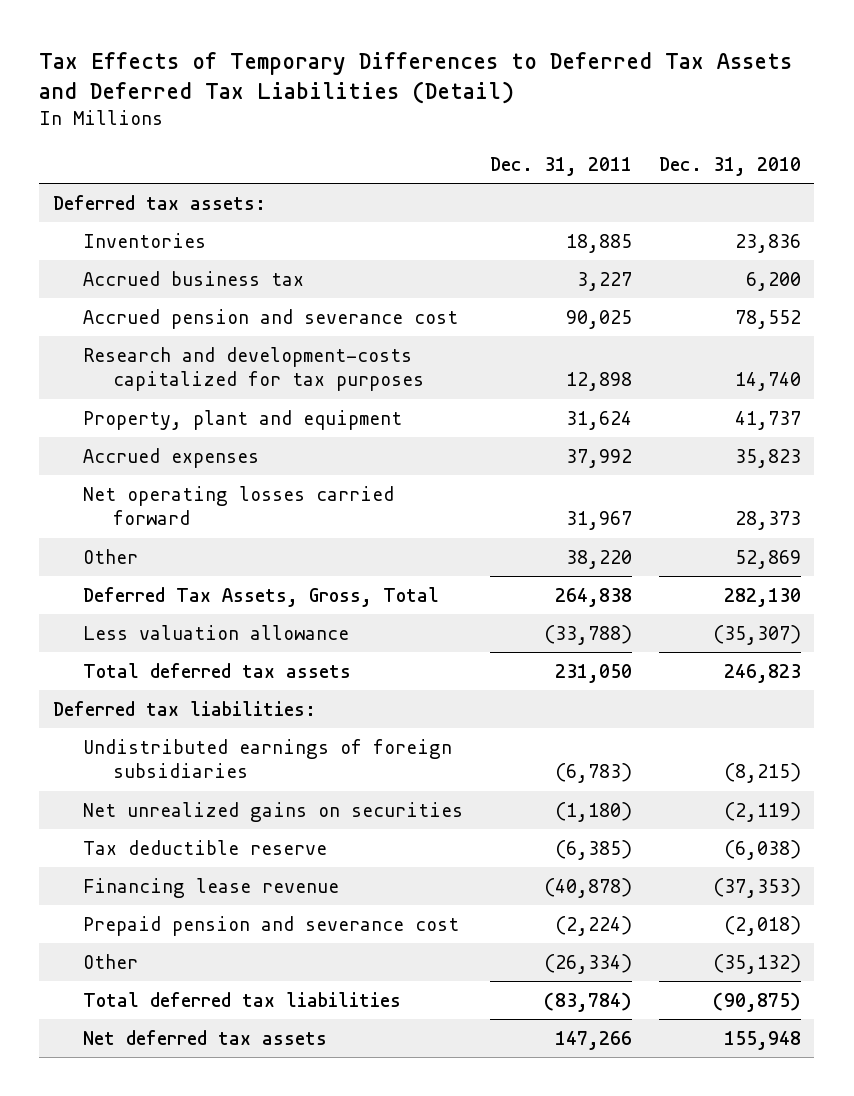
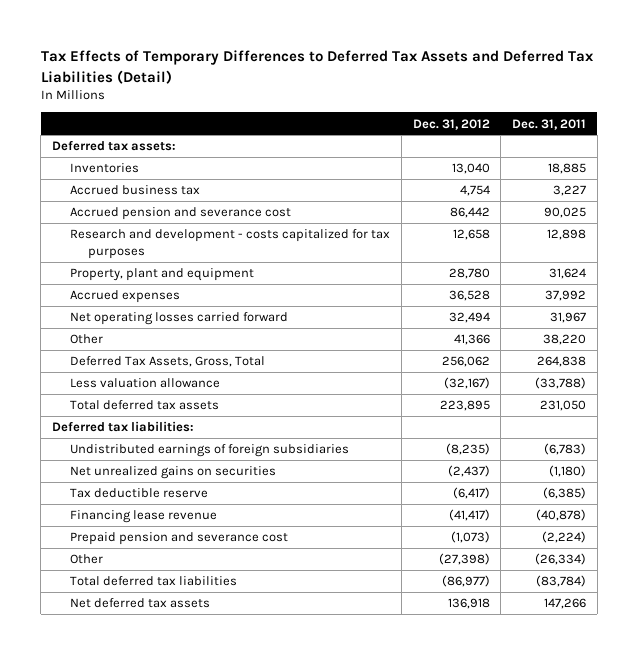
[658,156,801,176] Dec. 31, 2010 -> none
none -> [412,118,490,130] Dec. 31, 2012
[82,346,424,392] Research and development-costs capitalized for tax purposes -> [69,229,390,260] Research and development - costs capitalized for tax purposes

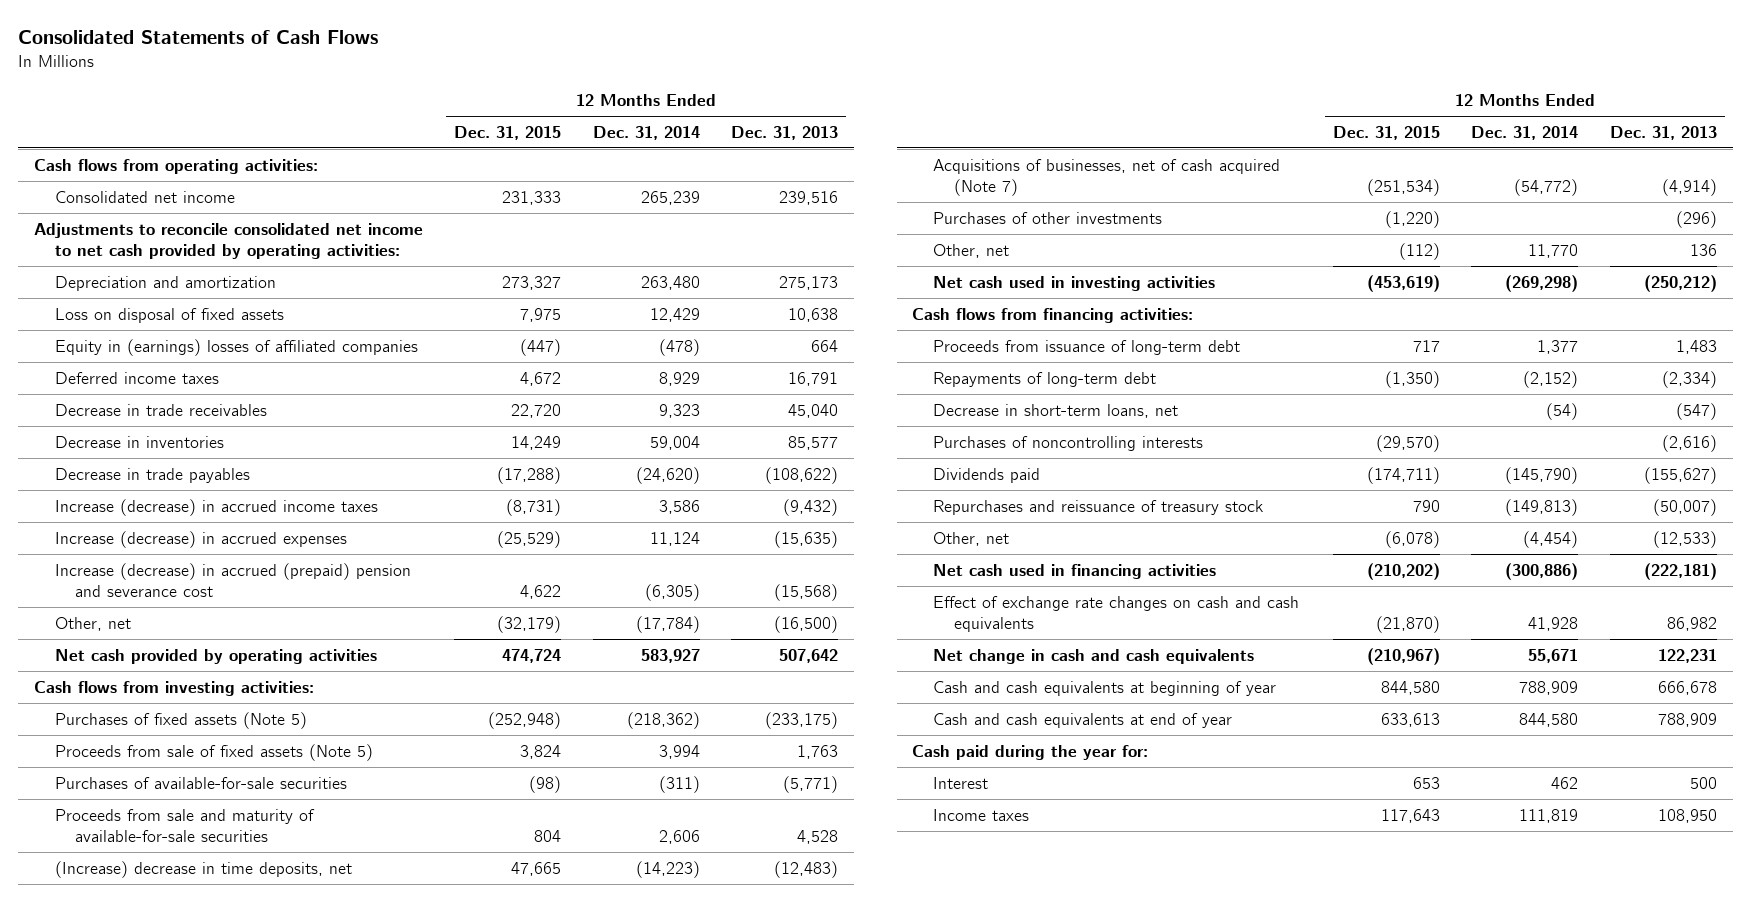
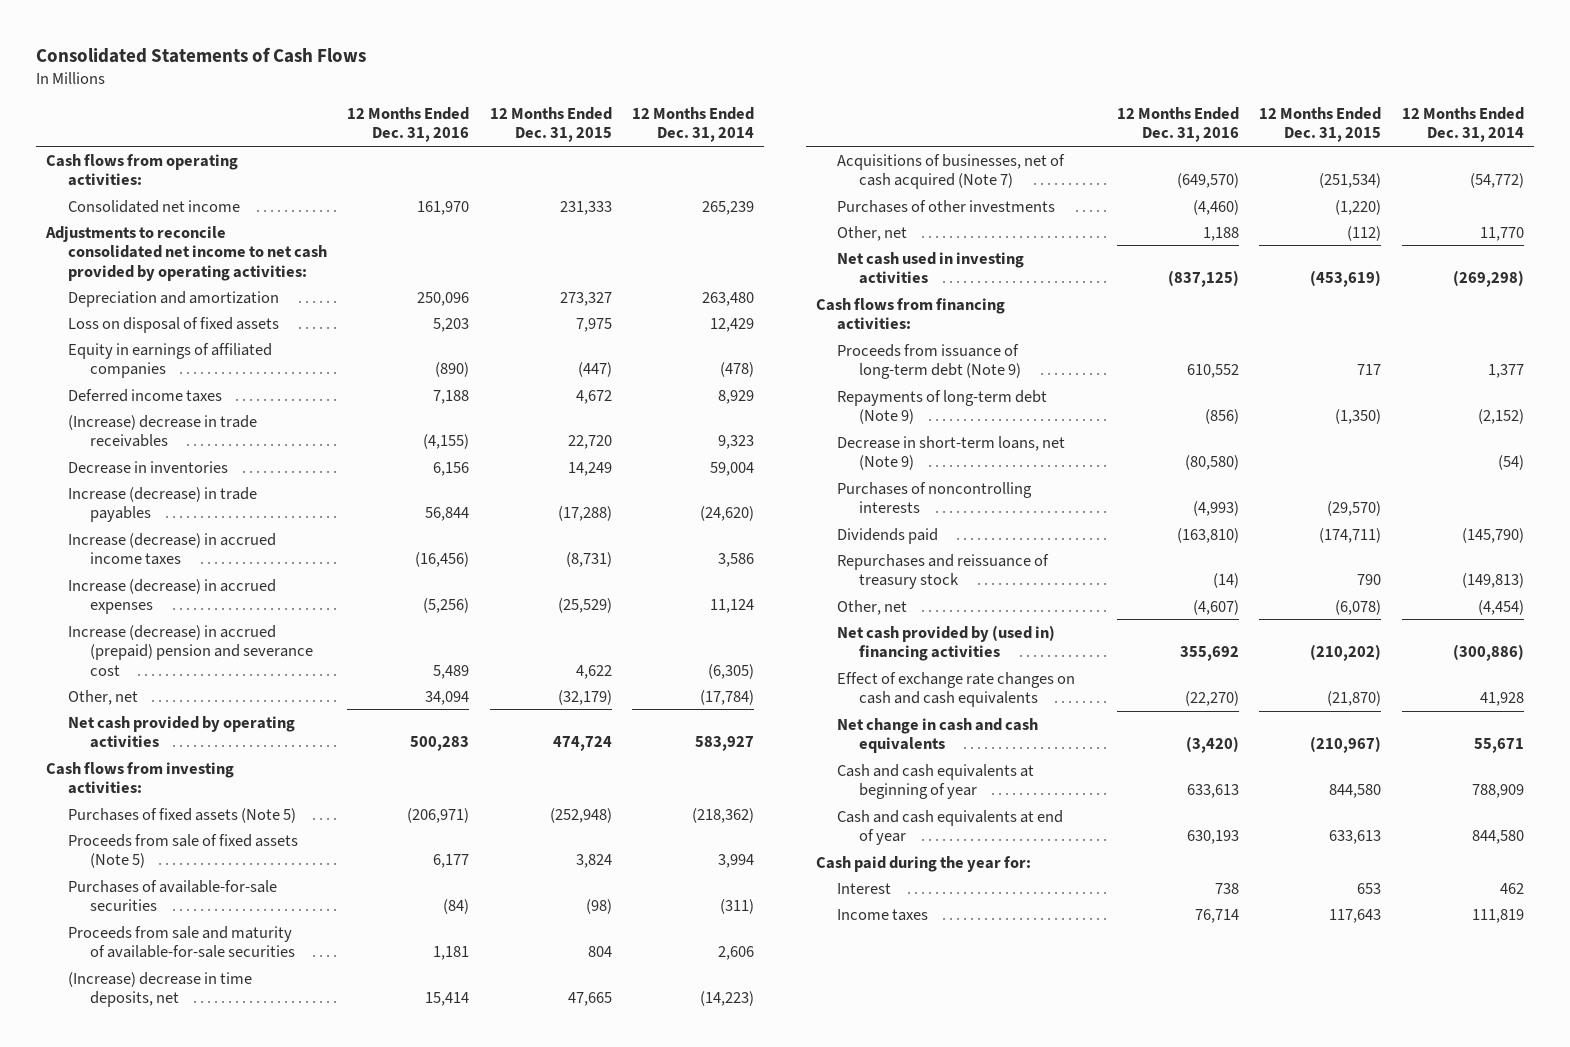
[731,125,839,140] Dec. 31, 2013 -> none
none -> [347,106,470,143] 12 Months Ended Dec. 31, 2016
[54,338,418,356] Equity in (earnings) losses of affiliated companies -> [67,342,272,379] Equity in earnings of affiliated companies
[54,403,267,416] Decrease in trade receivables -> [67,414,257,448] (Increase) decrease in trade receivables
[54,467,250,483] Decrease in trade payables -> [67,486,257,523] Increase (decrease) in trade payables
[933,339,1241,355] Proceeds from issuance of long-term debt -> [837,343,1022,380] Proceeds from issuance of long-term debt (Note 9)
[933,371,1157,387] Repayments of long-term debt -> [837,389,1048,425] Repayments of long-term debt (Note 9)
[933,403,1179,418] Decrease in short-term loans, net -> [837,435,1066,471] Decrease in short-term loans, net (Note 9)
[933,563,1217,579] Net cash used in financing activities -> [837,624,1056,662] Net cash provided by (used in) financing activities

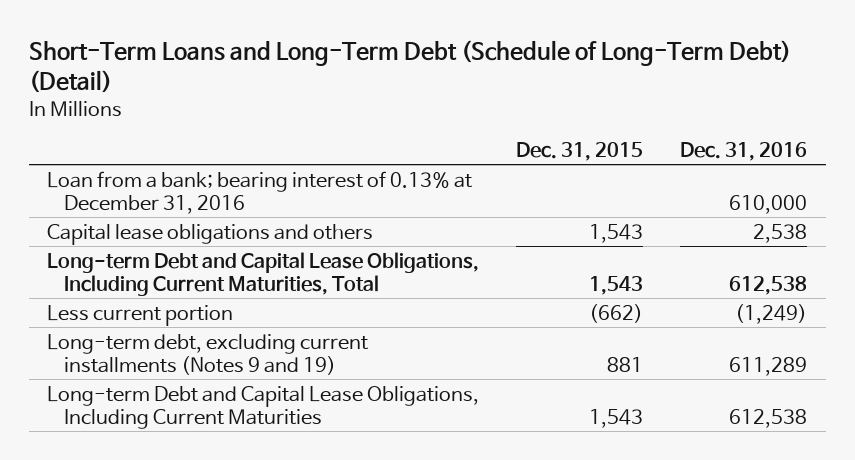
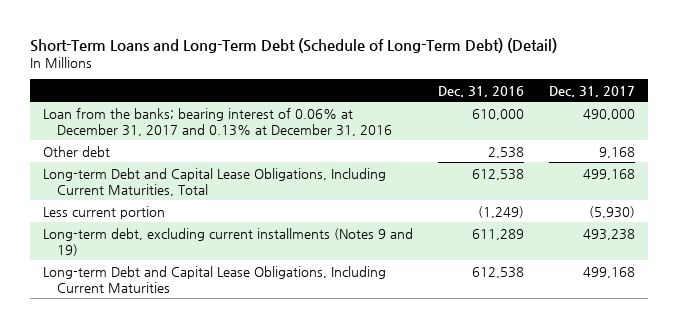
[516,141,644,161] Dec. 31, 2015 -> none
none -> [549,85,636,97] Dec. 31, 2017
[47,170,473,214] Loan from a bank; bearing interest of 0.13% at December 31, 2016 -> [42,107,392,136] Loan from the banks; bearing interest of 0.06% at December 31, 2017 and 0.13% at December 31, 2016
[47,223,374,245] Capital lease obligations and others -> [42,145,110,157] Other debt

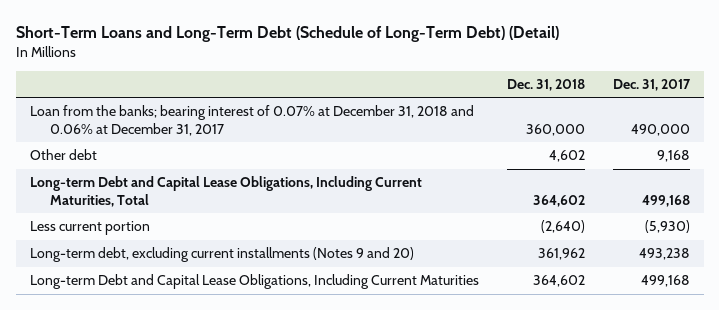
[438,85,525,97] Dec. 31, 2016 -> none
none -> [506,79,585,92] Dec. 31, 2018
[42,107,392,136] Loan from the banks; bearing interest of 0.06% at December 31, 2017 and 0.13% at December 31, 2016 -> [29,105,474,137] Loan from the banks; bearing interest of 0.07% at December 31, 2018 and 0.06% at December 31, 2017
[42,227,413,256] Long-term debt, excluding current installments (Notes 9 and 19) -> [29,247,414,263] Long-term debt, excluding current installments (Notes 9 and 20)

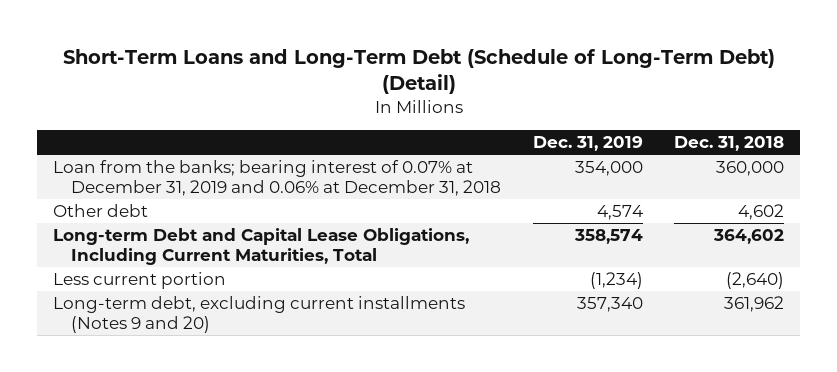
[612,79,691,92] Dec. 31, 2017 -> none
none -> [532,135,643,151] Dec. 31, 2019
[29,105,474,137] Loan from the banks; bearing interest of 0.07% at December 31, 2018 and 0.06% at December 31, 2017 -> [53,160,502,196] Loan from the banks; bearing interest of 0.07% at December 31, 2019 and 0.06% at December 31, 2018
[29,274,479,290] Long-term Debt and Capital Lease Obligations, Including Current Maturities -> none

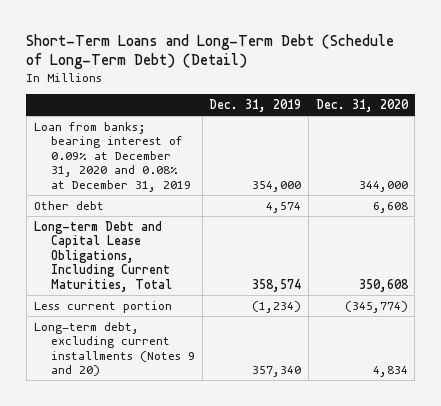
[674,135,785,151] Dec. 31, 2018 -> none
none -> [315,99,409,113] Dec. 31, 2020
[53,160,502,196] Loan from the banks; bearing interest of 0.07% at December 31, 2019 and 0.06% at December 31, 2018 -> [33,121,191,193] Loan from banks; bearing interest of 0.09% at December 31, 2020 and 0.08% at December 31, 2019

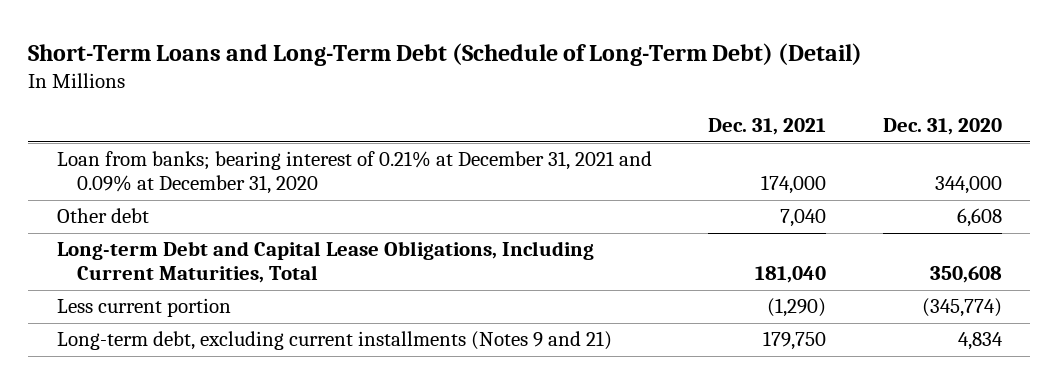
[209,99,302,113] Dec. 31, 2019 -> none
none -> [708,118,827,136] Dec. 31, 2021
[33,121,191,193] Loan from banks; bearing interest of 0.09% at December 31, 2020 and 0.08% at December 31, 2019 -> [56,151,652,195] Loan from banks; bearing interest of 0.21% at December 31, 2021 and 0.09% at December 31, 2020
[33,321,195,377] Long-term debt, excluding current installments (Notes 9 and 20) -> [56,331,612,351] Long-term debt, excluding current installments (Notes 9 and 21)

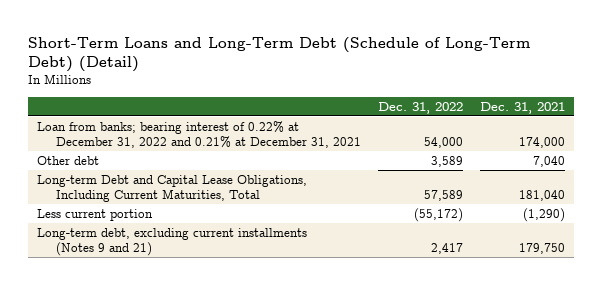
[882,118,1002,136] Dec. 31, 2020 -> none
none -> [377,101,463,114] Dec. 31, 2022
[56,151,652,195] Loan from banks; bearing interest of 0.21% at December 31, 2021 and 0.09% at December 31, 2020 -> [37,120,361,148] Loan from banks; bearing interest of 0.22% at December 31, 2022 and 0.21% at December 31, 2021

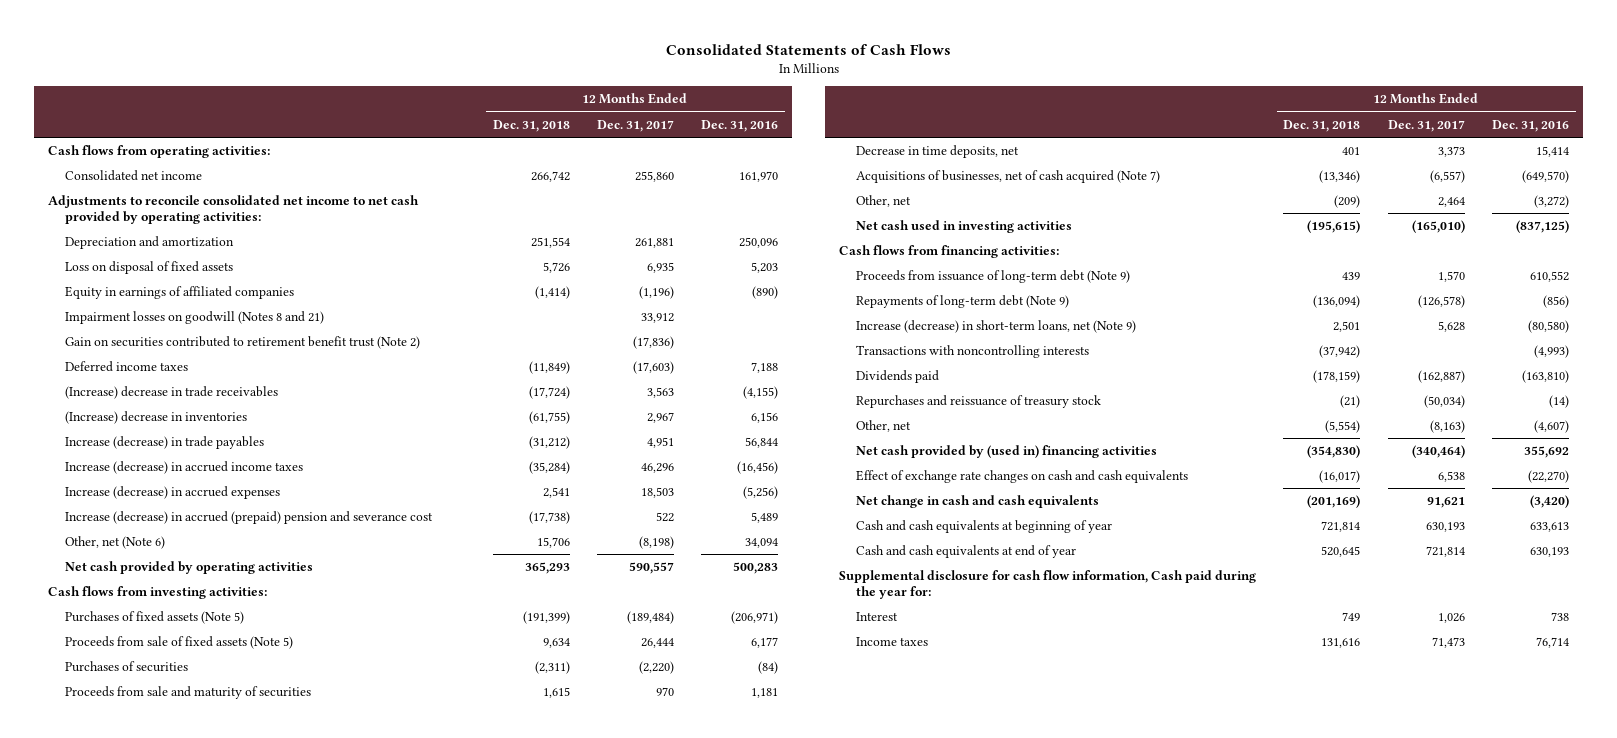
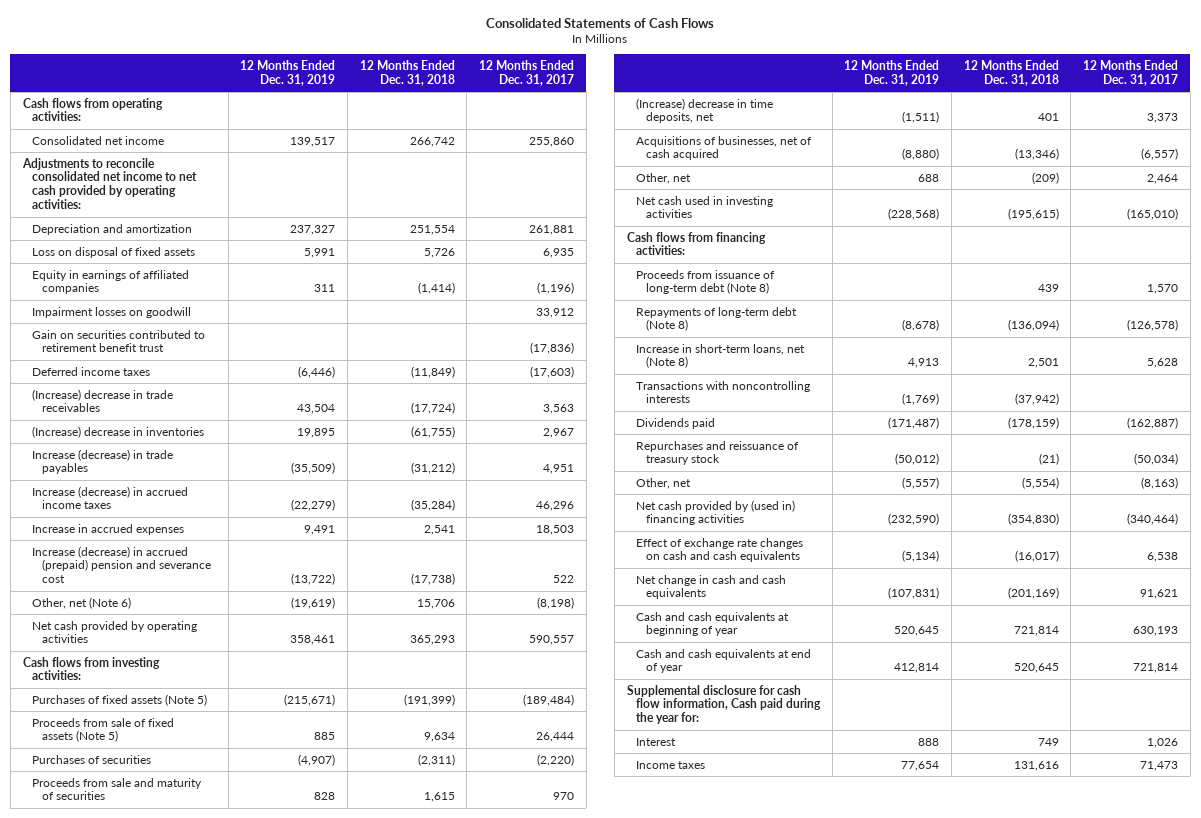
[701,119,779,132] Dec. 31, 2016 -> none
none -> [240,60,336,86] 12 Months Ended Dec. 31, 2019
[64,311,324,325] Impairment losses on goodwill (Notes 8 and 21) -> [32,306,192,318] Impairment losses on goodwill
[64,336,420,350] Gain on securities contributed to retirement benefit trust (Note 2) -> [32,329,206,353] Gain on securities contributed to retirement benefit trust
[64,486,280,500] Increase (decrease) in accrued expenses -> [32,523,185,535] Increase in accrued expenses
[855,145,1019,159] Decrease in time deposits, net -> [636,97,774,124] (Increase) decrease in time deposits, net
[855,170,1160,184] Acquisitions of businesses, net of cash acquired (Note 7) -> [636,135,813,161] Acquisitions of businesses, net of cash acquired
[855,270,1130,284] Proceeds from issuance of long-term debt (Note 9) -> [636,269,776,295] Proceeds from issuance of long-term debt (Note 8)
[855,295,1069,309] Repayments of long-term debt (Note 9) -> [636,306,798,332] Repayments of long-term debt (Note 8)
[855,320,1136,334] Increase (decrease) in short-term loans, net (Note 9) -> [636,343,806,369] Increase in short-term loans, net (Note 8)

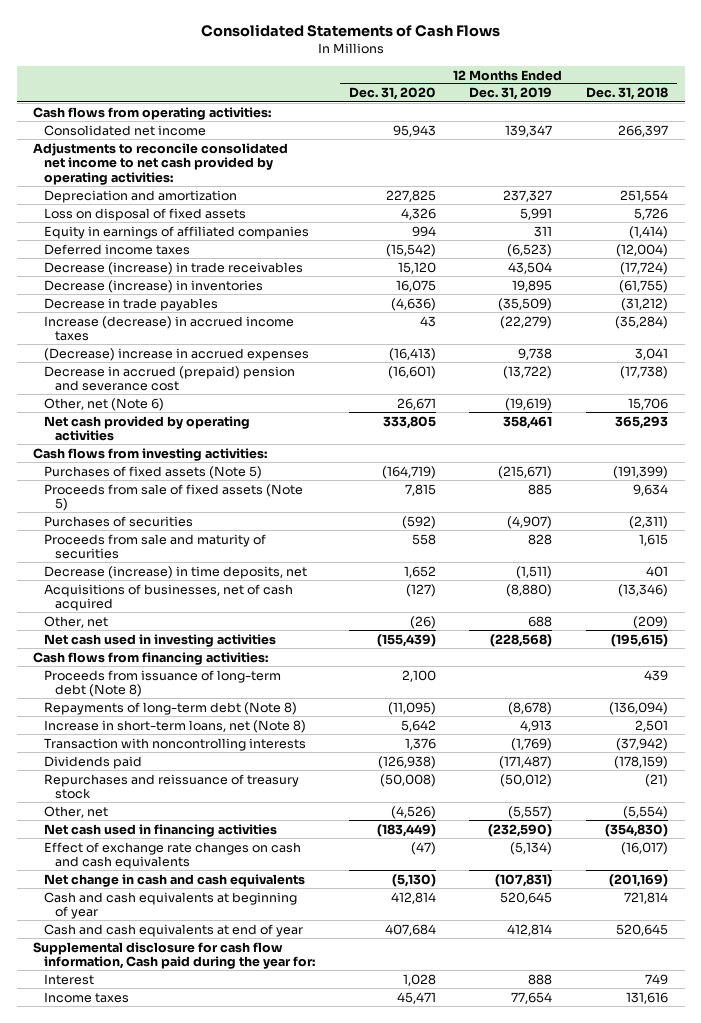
[479,60,575,86] 12 Months Ended Dec. 31, 2017 -> none
none -> [348,87,436,101] Dec. 31, 2020
[290,136,336,147] 139,517 -> [505,124,553,137] 139,347
[409,136,455,147] 266,742 -> [618,124,669,137] 266,397
[32,306,192,318] Impairment losses on goodwill -> none
[32,329,206,353] Gain on securities contributed to retirement benefit trust -> none
[298,365,336,378] (6,446) -> [507,243,553,257] (6,523)
[410,365,455,378] (11,849) -> [616,243,669,257] (12,004)
[32,388,174,413] (Increase) decrease in trade receivables -> [44,261,304,275] Decrease (increase) in trade receivables
[32,425,205,438] (Increase) decrease in inventories -> [44,279,264,293] Decrease (increase) in inventories
[32,448,174,475] Increase (decrease) in trade payables -> [44,297,219,311] Decrease in trade payables
[32,523,185,535] Increase in accrued expenses -> [44,347,310,361] (Decrease) increase in accrued expenses
[304,524,336,535] 9,491 -> [518,347,553,360] 9,738
[423,524,455,535] 2,541 -> [635,347,669,360] 3,041
[32,545,211,584] Increase (decrease) in accrued (prepaid) pension and severance cost -> [44,365,296,392] Decrease in accrued (prepaid) pension and severance cost
[636,97,774,124] (Increase) decrease in time deposits, net -> [44,565,308,579] Decrease (increase) in time deposits, net
[636,380,811,404] Transactions with noncontrolling interests -> [44,737,307,751] Transaction with noncontrolling interests
[636,499,796,526] Net cash provided by (used in) financing activities -> [44,823,278,837] Net cash used in financing activities

